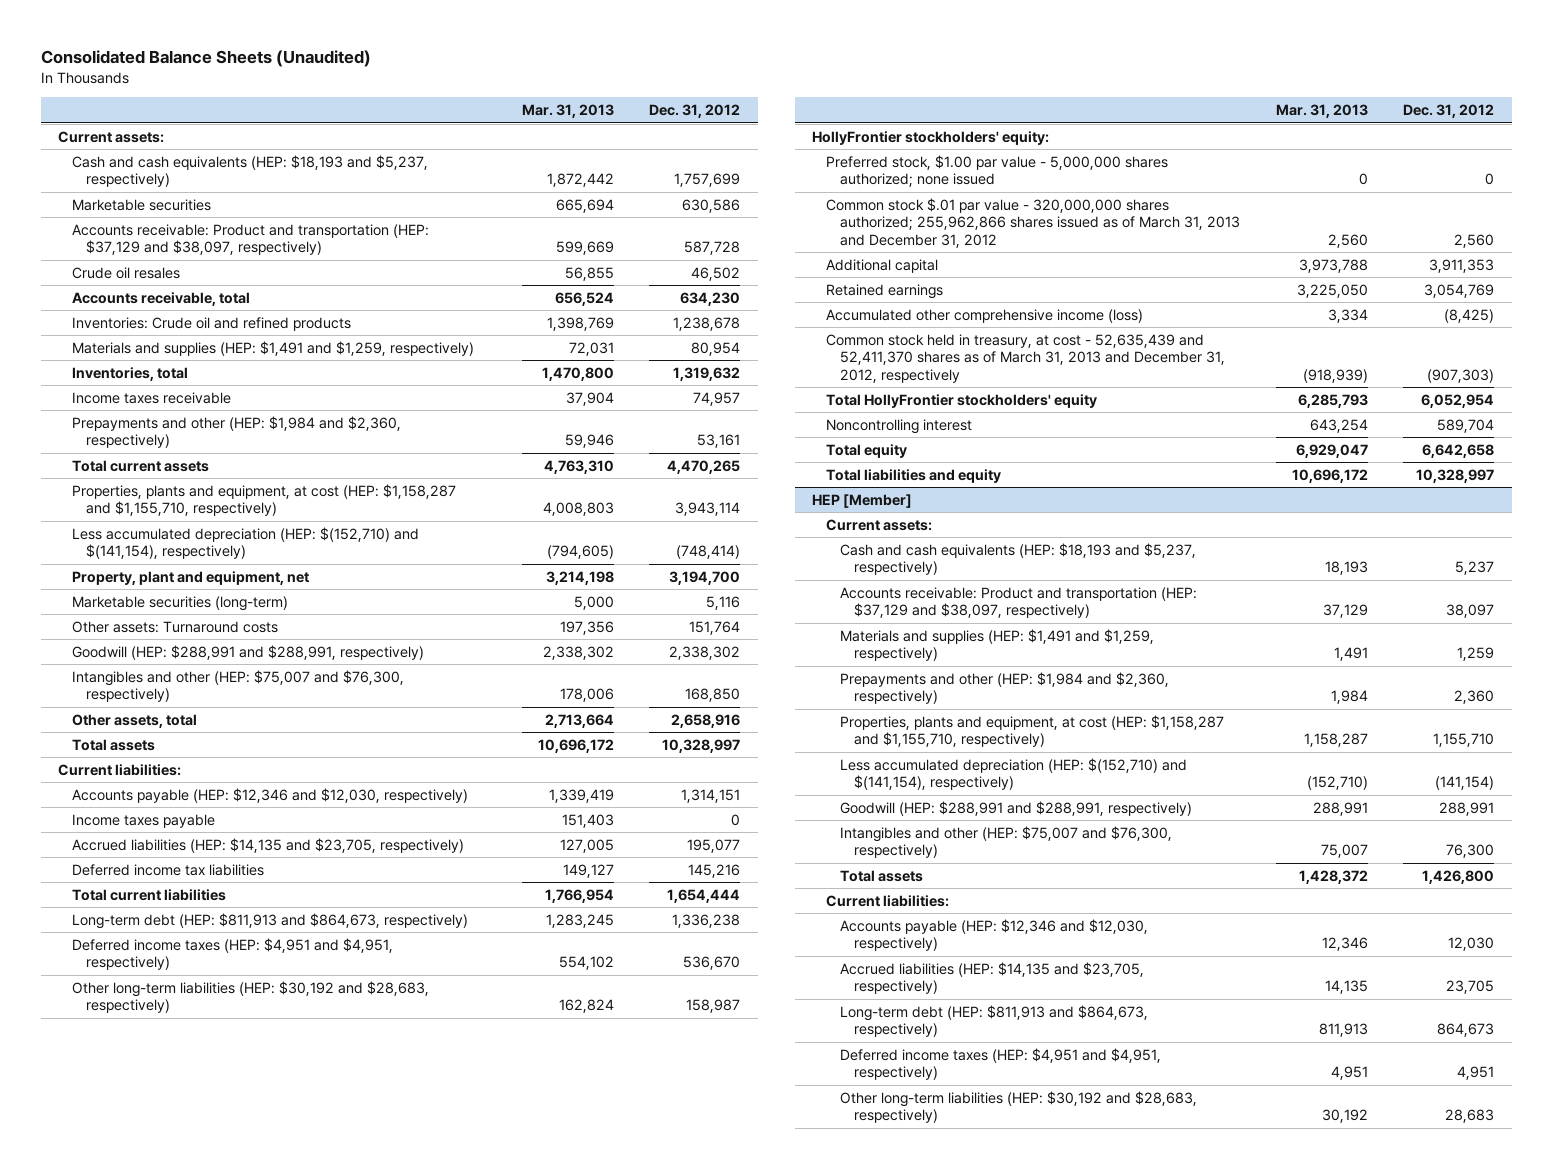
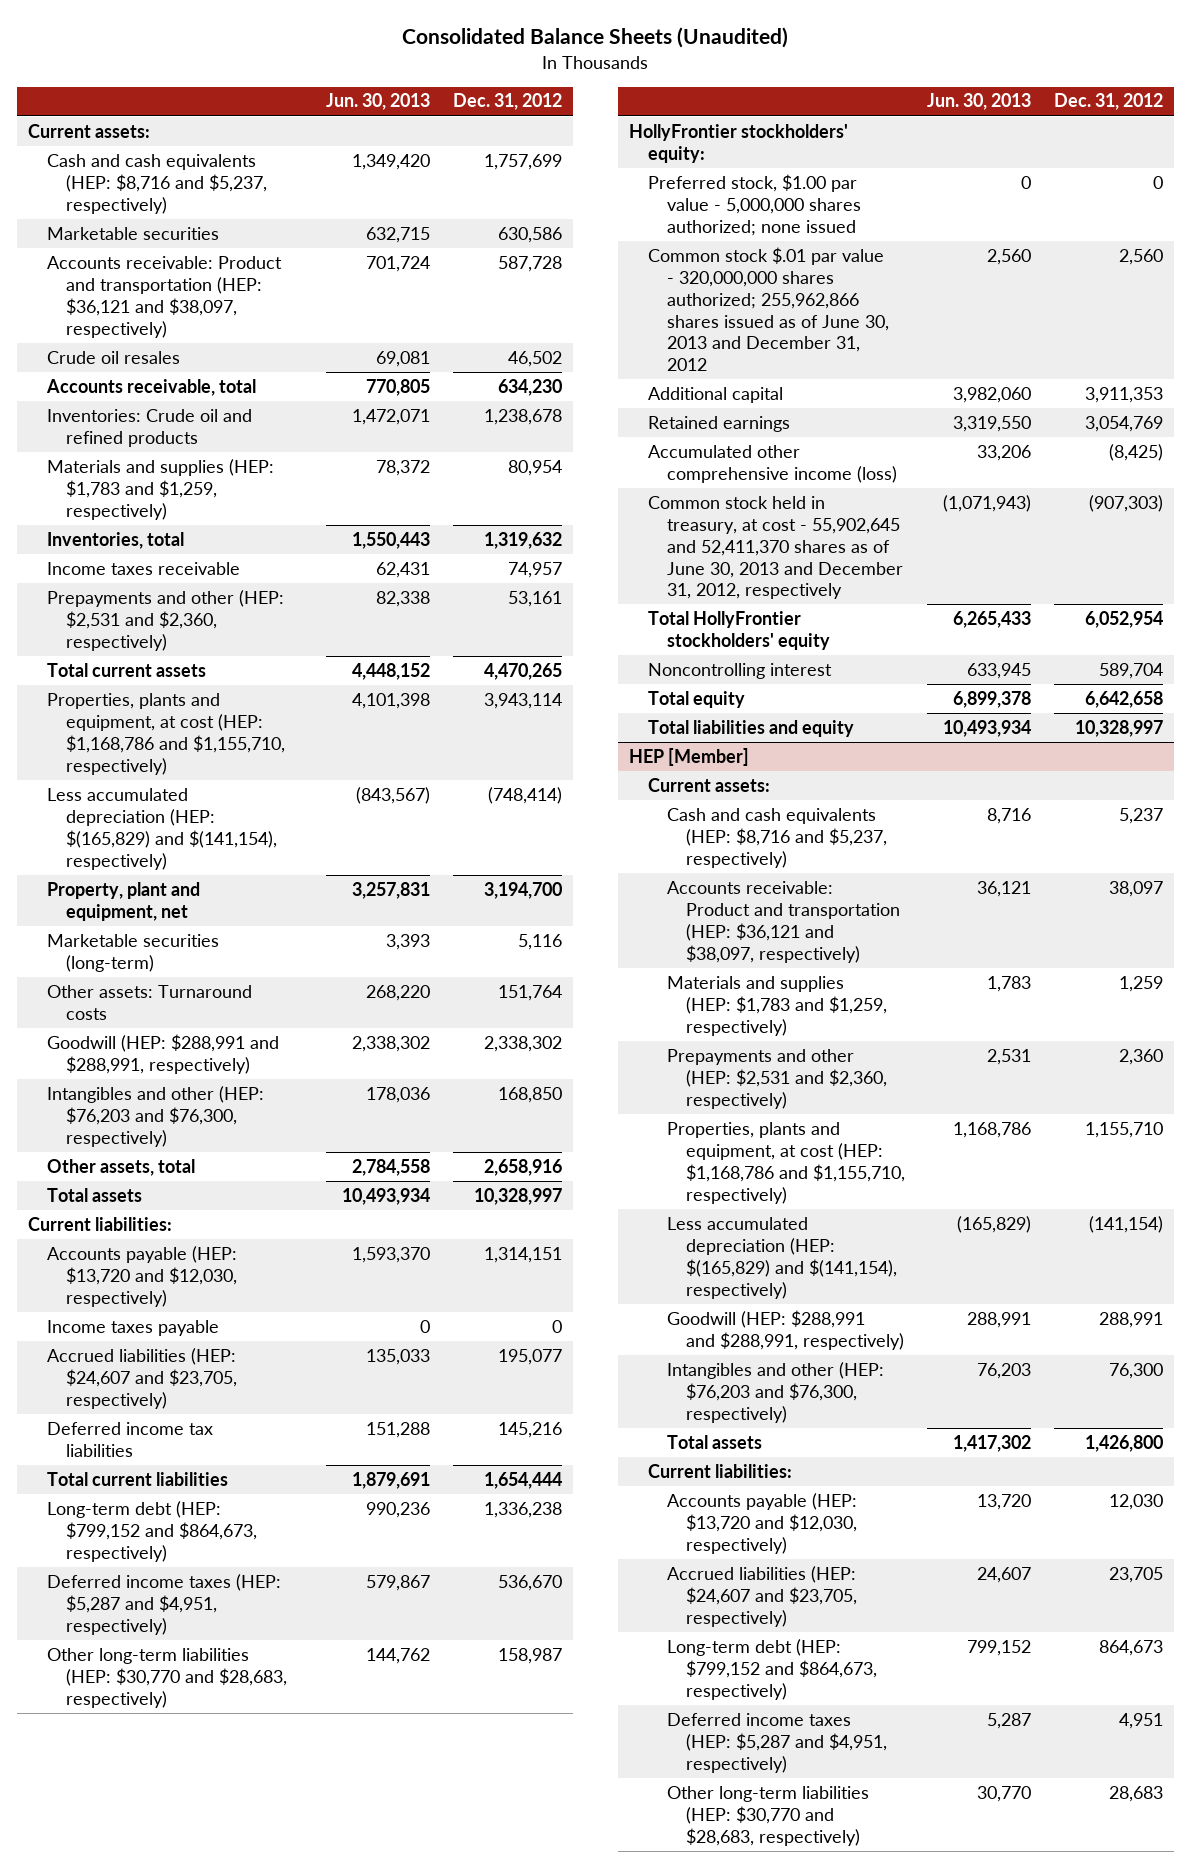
[521,104,614,119] Mar. 31, 2013 -> none
none -> [326,93,431,111] Jun. 30, 2013
[72,154,429,188] Cash and cash equivalents (HEP: $18,193 and $5,237, respectively) -> [46,153,267,214] Cash and cash equivalents (HEP: $8,716 and $5,237, respectively)
[72,223,430,256] Accounts receivable: Product and transportation (HEP: $37,129 and $38,097, respectively) -> [46,255,282,338] Accounts receivable: Product and transportation (HEP: $36,121 and $38,097, respectively)
[72,340,475,356] Materials and supplies (HEP: $1,491 and $1,259, respectively) -> [46,458,274,520] Materials and supplies (HEP: $1,783 and $1,259, respectively)
[72,415,402,449] Prepayments and other (HEP: $1,984 and $2,360, respectively) -> [46,589,284,651] Prepayments and other (HEP: $2,531 and $2,360, respectively)
[72,483,457,517] Properties, plants and equipment, at cost (HEP: $1,158,287 and $1,155,710, respectively) -> [46,692,285,775] Properties, plants and equipment, at cost (HEP: $1,168,786 and $1,155,710, respectively)
[72,526,420,560] Less accumulated depreciation (HEP: $(152,710) and $(141,154), respectively) -> [46,787,277,870] Less accumulated depreciation (HEP: $(165,829) and $(141,154), respectively)
[72,669,405,703] Intangibles and other (HEP: $75,007 and $76,300, respectively) -> [46,1085,264,1147] Intangibles and other (HEP: $76,203 and $76,300, respectively)
[72,787,469,803] Accounts payable (HEP: $12,346 and $12,030, respectively) -> [46,1245,237,1307] Accounts payable (HEP: $13,720 and $12,030, respectively)
[72,837,465,853] Accrued liabilities (HEP: $14,135 and $23,705, respectively) -> [46,1347,237,1409] Accrued liabilities (HEP: $24,607 and $23,705, respectively)
[72,912,469,929] Long-term debt (HEP: $811,913 and $864,673, respectively) -> [46,1500,257,1562] Long-term debt (HEP: $799,152 and $864,673, respectively)
[72,937,394,971] Deferred income taxes (HEP: $4,951 and $4,951, respectively) -> [46,1573,281,1635] Deferred income taxes (HEP: $5,287 and $4,951, respectively)
[72,980,430,1014] Other long-term liabilities (HEP: $30,192 and $28,683, respectively) -> [46,1647,287,1708] Other long-term liabilities (HEP: $30,770 and $28,683, respectively)
[826,197,1240,248] Common stock $.01 par value - 320,000,000 shares authorized; 255,962,866 shares issued as of March 31, 2013 and December 31, 2012 -> [647,246,889,372] Common stock $.01 par value - 320,000,000 shares authorized; 255,962,866 shares issued as of June 30, 2013 and December 31, 2012
[826,333,1225,383] Common stock held in treasury, at cost - 52,635,439 and 52,411,370 shares as of March 31, 2013 and December 31, 2012, respectively -> [647,495,903,600] Common stock held in treasury, at cost - 55,902,645 and 52,411,370 shares as of June 30, 2013 and December 31, 2012, respectively
[839,542,1196,576] Cash and cash equivalents (HEP: $18,193 and $5,237, respectively) -> [666,807,887,868] Cash and cash equivalents (HEP: $8,716 and $5,237, respectively)
[839,586,1197,619] Accounts receivable: Product and transportation (HEP: $37,129 and $38,097, respectively) -> [666,880,900,963] Accounts receivable: Product and transportation (HEP: $36,121 and $38,097, respectively)
[839,628,1154,662] Materials and supplies (HEP: $1,491 and $1,259, respectively) -> [666,975,887,1036] Materials and supplies (HEP: $1,783 and $1,259, respectively)
[839,671,1169,705] Prepayments and other (HEP: $1,984 and $2,360, respectively) -> [666,1048,887,1109] Prepayments and other (HEP: $2,531 and $2,360, respectively)
[839,714,1224,748] Properties, plants and equipment, at cost (HEP: $1,158,287 and $1,155,710, respectively) -> [666,1121,905,1204] Properties, plants and equipment, at cost (HEP: $1,168,786 and $1,155,710, respectively)
[839,757,1187,791] Less accumulated depreciation (HEP: $(152,710) and $(141,154), respectively) -> [666,1216,897,1299] Less accumulated depreciation (HEP: $(165,829) and $(141,154), respectively)
[839,825,1172,859] Intangibles and other (HEP: $75,007 and $76,300, respectively) -> [666,1361,884,1423] Intangibles and other (HEP: $76,203 and $76,300, respectively)
[839,918,1148,952] Accounts payable (HEP: $12,346 and $12,030, respectively) -> [666,1492,857,1554] Accounts payable (HEP: $13,720 and $12,030, respectively)
[839,961,1144,995] Accrued liabilities (HEP: $14,135 and $23,705, respectively) -> [666,1565,857,1627] Accrued liabilities (HEP: $24,607 and $23,705, respectively)
[839,1004,1148,1038] Long-term debt (HEP: $811,913 and $864,673, respectively) -> [666,1638,877,1700] Long-term debt (HEP: $799,152 and $864,673, respectively)
[839,1047,1161,1081] Deferred income taxes (HEP: $4,951 and $4,951, respectively) -> [666,1712,887,1773] Deferred income taxes (HEP: $5,287 and $4,951, respectively)
[839,1090,1197,1124] Other long-term liabilities (HEP: $30,192 and $28,683, respectively) -> [666,1785,869,1846] Other long-term liabilities (HEP: $30,770 and $28,683, respectively)

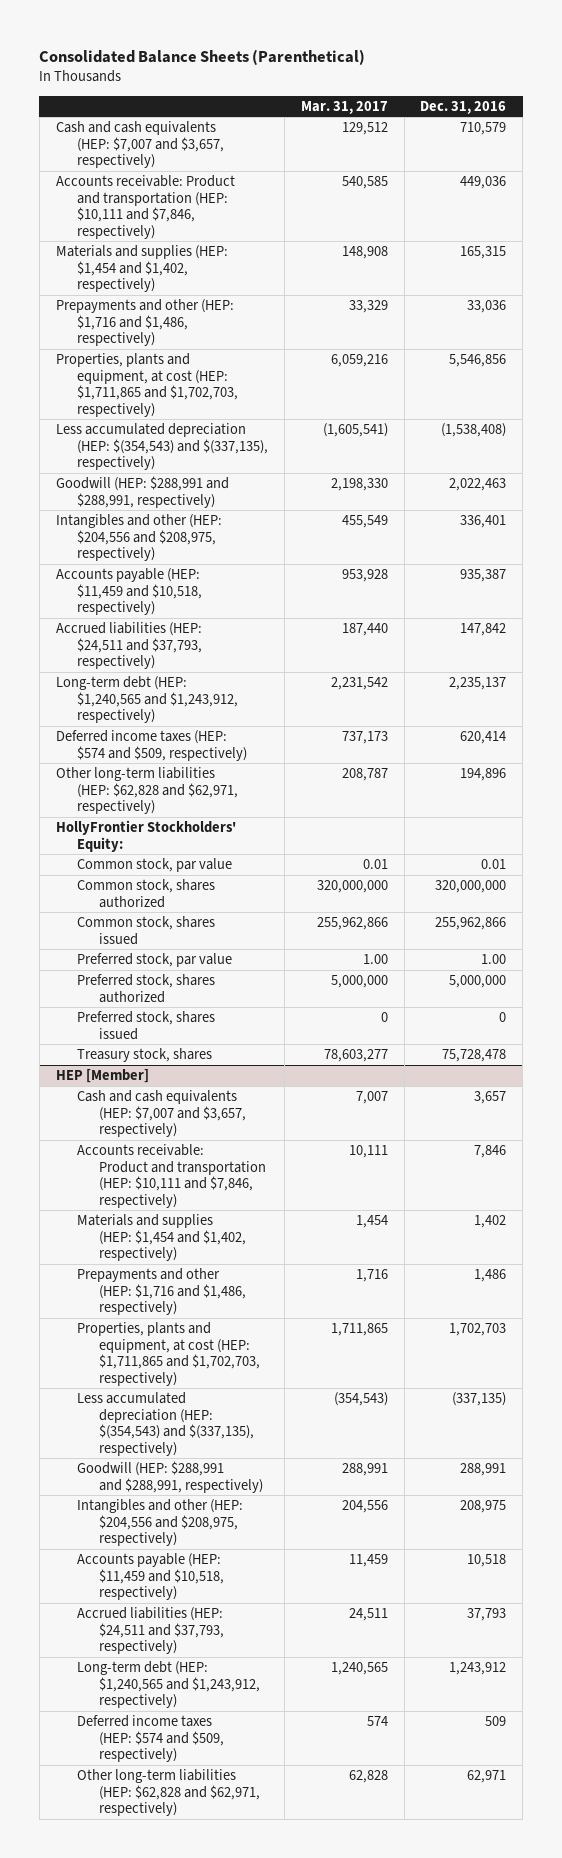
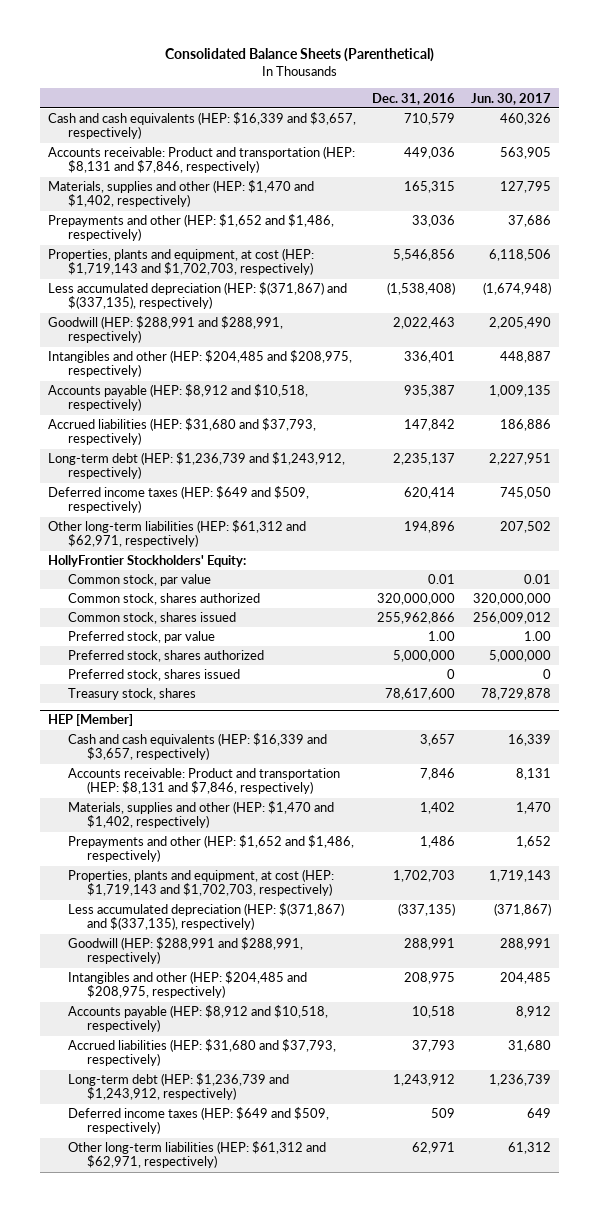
[300,100,388,114] Mar. 31, 2017 -> none
none -> [470,92,551,105] Jun. 30, 2017
[55,121,225,169] Cash and cash equivalents (HEP: $7,007 and $3,657, respectively) -> [48,112,357,140] Cash and cash equivalents (HEP: $16,339 and $3,657, respectively)
[55,175,235,239] Accounts receivable: Product and transportation (HEP: $10,111 and $7,846, respectively) -> [48,146,356,174] Accounts receivable: Product and transportation (HEP: $8,131 and $7,846, respectively)
[55,245,228,293] Materials and supplies (HEP: $1,454 and $1,402, respectively) -> [48,180,315,208] Materials, supplies and other (HEP: $1,470 and $1,402, respectively)
[55,299,234,347] Prepayments and other (HEP: $1,716 and $1,486, respectively) -> [48,214,335,242] Prepayments and other (HEP: $1,652 and $1,486, respectively)
[55,353,239,417] Properties, plants and equipment, at cost (HEP: $1,711,865 and $1,702,703, respectively) -> [48,248,315,276] Properties, plants and equipment, at cost (HEP: $1,719,143 and $1,702,703, respectively)
[55,423,269,471] Less accumulated depreciation (HEP: $(354,543) and $(337,135), respectively) -> [48,282,348,310] Less accumulated depreciation (HEP: $(371,867) and $(337,135), respectively)
[55,514,222,562] Intangibles and other (HEP: $204,556 and $208,975, respectively) -> [48,350,353,378] Intangibles and other (HEP: $204,485 and $208,975, respectively)
[55,568,203,616] Accounts payable (HEP: $11,459 and $10,518, respectively) -> [48,384,309,412] Accounts payable (HEP: $8,912 and $10,518, respectively)
[55,622,203,670] Accrued liabilities (HEP: $24,511 and $37,793, respectively) -> [48,418,317,446] Accrued liabilities (HEP: $31,680 and $37,793, respectively)
[55,676,239,724] Long-term debt (HEP: $1,240,565 and $1,243,912, respectively) -> [48,452,346,480] Long-term debt (HEP: $1,236,739 and $1,243,912, respectively)
[55,730,248,761] Deferred income taxes (HEP: $574 and $509, respectively) -> [48,486,310,514] Deferred income taxes (HEP: $649 and $509, respectively)
[55,767,239,815] Other long-term liabilities (HEP: $62,828 and $62,971, respectively) -> [48,520,307,548] Other long-term liabilities (HEP: $61,312 and $62,971, respectively)
[442,1049,507,1063] 75,728,478 -> [385,688,456,701] 78,617,600
[77,1090,246,1138] Cash and cash equivalents (HEP: $7,007 and $3,657, respectively) -> [67,733,327,761] Cash and cash equivalents (HEP: $16,339 and $3,657, respectively)
[77,1144,266,1208] Accounts receivable: Product and transportation (HEP: $10,111 and $7,846, respectively) -> [67,768,340,795] Accounts receivable: Product and transportation (HEP: $8,131 and $7,846, respectively)
[77,1214,246,1262] Materials and supplies (HEP: $1,454 and $1,402, respectively) -> [67,801,334,829] Materials, supplies and other (HEP: $1,470 and $1,402, respectively)
[77,1268,246,1316] Prepayments and other (HEP: $1,716 and $1,486, respectively) -> [67,835,354,863] Prepayments and other (HEP: $1,652 and $1,486, respectively)
[77,1322,260,1386] Properties, plants and equipment, at cost (HEP: $1,711,865 and $1,702,703, respectively) -> [67,869,334,897] Properties, plants and equipment, at cost (HEP: $1,719,143 and $1,702,703, respectively)
[77,1392,254,1456] Less accumulated depreciation (HEP: $(354,543) and $(337,135), respectively) -> [67,903,344,931] Less accumulated depreciation (HEP: $(371,867) and $(337,135), respectively)
[77,1499,244,1547] Intangibles and other (HEP: $204,556 and $208,975, respectively) -> [67,971,307,999] Intangibles and other (HEP: $204,485 and $208,975, respectively)
[77,1553,224,1601] Accounts payable (HEP: $11,459 and $10,518, respectively) -> [67,1005,328,1033] Accounts payable (HEP: $8,912 and $10,518, respectively)
[77,1607,224,1655] Accrued liabilities (HEP: $24,511 and $37,793, respectively) -> [67,1039,336,1067] Accrued liabilities (HEP: $31,680 and $37,793, respectively)
[77,1661,260,1709] Long-term debt (HEP: $1,240,565 and $1,243,912, respectively) -> [67,1073,289,1101] Long-term debt (HEP: $1,236,739 and $1,243,912, respectively)
[77,1715,224,1763] Deferred income taxes (HEP: $574 and $509, respectively) -> [67,1107,329,1135] Deferred income taxes (HEP: $649 and $509, respectively)
[77,1769,260,1817] Other long-term liabilities (HEP: $62,828 and $62,971, respectively) -> [67,1141,326,1169] Other long-term liabilities (HEP: $61,312 and $62,971, respectively)

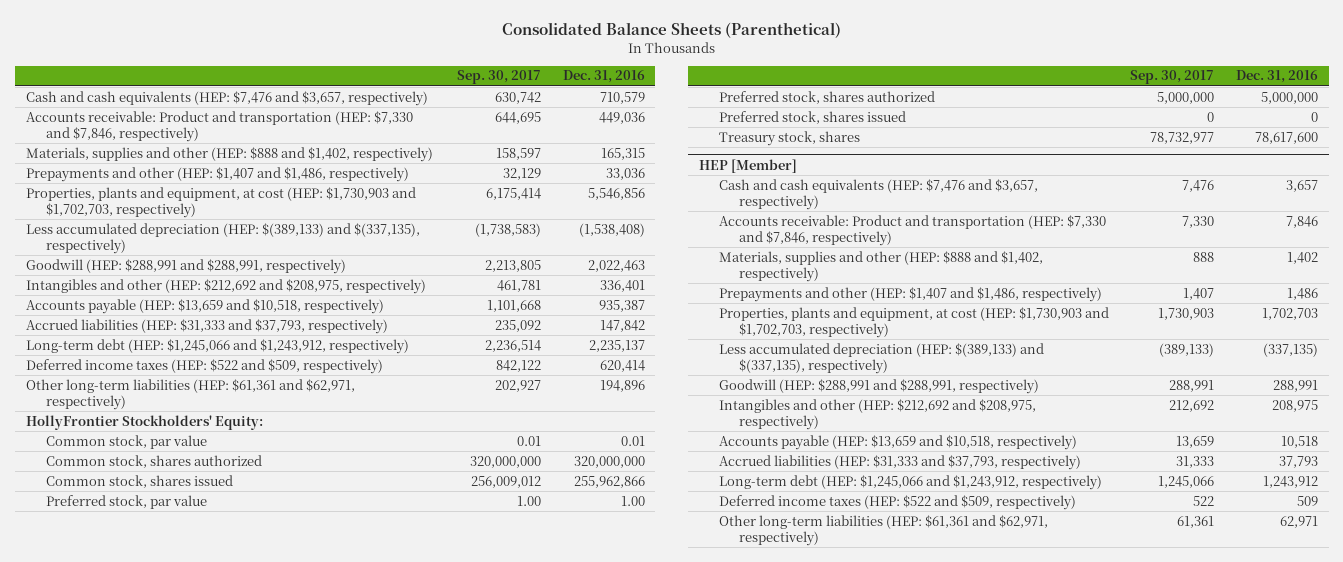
[470,92,551,105] Jun. 30, 2017 -> none
none -> [457,70,542,85] Sep. 30, 2017
[48,112,357,140] Cash and cash equivalents (HEP: $16,339 and $3,657, respectively) -> [25,90,428,106] Cash and cash equivalents (HEP: $7,476 and $3,657, respectively)
[48,146,356,174] Accounts receivable: Product and transportation (HEP: $8,131 and $7,846, respectively) -> [25,110,413,142] Accounts receivable: Product and transportation (HEP: $7,330 and $7,846, respectively)
[48,180,315,208] Materials, supplies and other (HEP: $1,470 and $1,402, respectively) -> [25,146,433,162] Materials, supplies and other (HEP: $888 and $1,402, respectively)
[48,214,335,242] Prepayments and other (HEP: $1,652 and $1,486, respectively) -> [25,166,409,182] Prepayments and other (HEP: $1,407 and $1,486, respectively)
[48,248,315,276] Properties, plants and equipment, at cost (HEP: $1,719,143 and $1,702,703, respectively) -> [25,186,416,218] Properties, plants and equipment, at cost (HEP: $1,730,903 and $1,702,703, respectively)
[48,282,348,310] Less accumulated depreciation (HEP: $(371,867) and $(337,135), respectively) -> [25,222,420,254] Less accumulated depreciation (HEP: $(389,133) and $(337,135), respectively)
[48,350,353,378] Intangibles and other (HEP: $204,485 and $208,975, respectively) -> [25,278,426,294] Intangibles and other (HEP: $212,692 and $208,975, respectively)
[48,384,309,412] Accounts payable (HEP: $8,912 and $10,518, respectively) -> [25,298,384,314] Accounts payable (HEP: $13,659 and $10,518, respectively)
[48,418,317,446] Accrued liabilities (HEP: $31,680 and $37,793, respectively) -> [25,318,388,334] Accrued liabilities (HEP: $31,333 and $37,793, respectively)
[48,452,346,480] Long-term debt (HEP: $1,236,739 and $1,243,912, respectively) -> [25,338,409,354] Long-term debt (HEP: $1,245,066 and $1,243,912, respectively)
[48,486,310,514] Deferred income taxes (HEP: $649 and $509, respectively) -> [25,358,383,374] Deferred income taxes (HEP: $522 and $509, respectively)
[48,520,307,548] Other long-term liabilities (HEP: $61,312 and $62,971, respectively) -> [25,378,355,410] Other long-term liabilities (HEP: $61,361 and $62,971, respectively)
[67,733,327,761] Cash and cash equivalents (HEP: $16,339 and $3,657, respectively) -> [718,178,1038,210] Cash and cash equivalents (HEP: $7,476 and $3,657, respectively)
[67,768,340,795] Accounts receivable: Product and transportation (HEP: $8,131 and $7,846, respectively) -> [718,214,1106,246] Accounts receivable: Product and transportation (HEP: $7,330 and $7,846, respectively)
[67,801,334,829] Materials, supplies and other (HEP: $1,470 and $1,402, respectively) -> [718,250,1043,282] Materials, supplies and other (HEP: $888 and $1,402, respectively)
[67,835,354,863] Prepayments and other (HEP: $1,652 and $1,486, respectively) -> [718,286,1102,302] Prepayments and other (HEP: $1,407 and $1,486, respectively)
[67,869,334,897] Properties, plants and equipment, at cost (HEP: $1,719,143 and $1,702,703, respectively) -> [718,306,1109,338] Properties, plants and equipment, at cost (HEP: $1,730,903 and $1,702,703, respectively)
[67,903,344,931] Less accumulated depreciation (HEP: $(371,867) and $(337,135), respectively) -> [718,342,1044,374] Less accumulated depreciation (HEP: $(389,133) and $(337,135), respectively)
[67,971,307,999] Intangibles and other (HEP: $204,485 and $208,975, respectively) -> [718,398,1036,430] Intangibles and other (HEP: $212,692 and $208,975, respectively)
[67,1005,328,1033] Accounts payable (HEP: $8,912 and $10,518, respectively) -> [718,434,1077,450] Accounts payable (HEP: $13,659 and $10,518, respectively)
[67,1039,336,1067] Accrued liabilities (HEP: $31,680 and $37,793, respectively) -> [718,454,1081,470] Accrued liabilities (HEP: $31,333 and $37,793, respectively)
[67,1073,289,1101] Long-term debt (HEP: $1,236,739 and $1,243,912, respectively) -> [718,474,1102,490] Long-term debt (HEP: $1,245,066 and $1,243,912, respectively)
[67,1107,329,1135] Deferred income taxes (HEP: $649 and $509, respectively) -> [718,494,1076,510] Deferred income taxes (HEP: $522 and $509, respectively)
[67,1141,326,1169] Other long-term liabilities (HEP: $61,312 and $62,971, respectively) -> [718,514,1048,546] Other long-term liabilities (HEP: $61,361 and $62,971, respectively)

